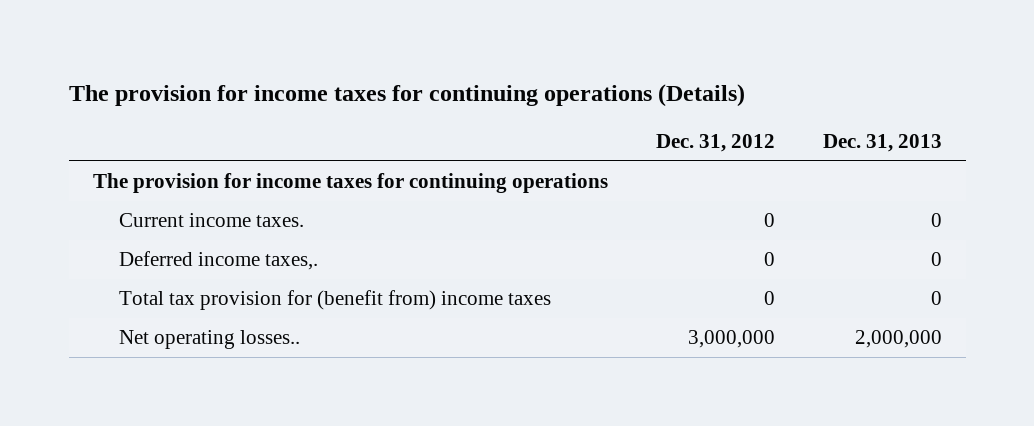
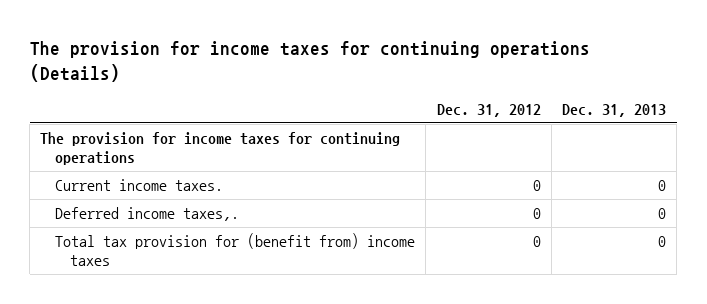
[119,330,301,350] Net operating losses.. -> none

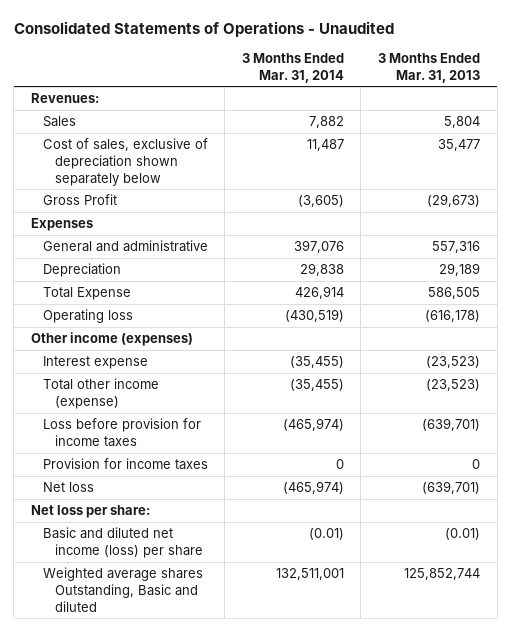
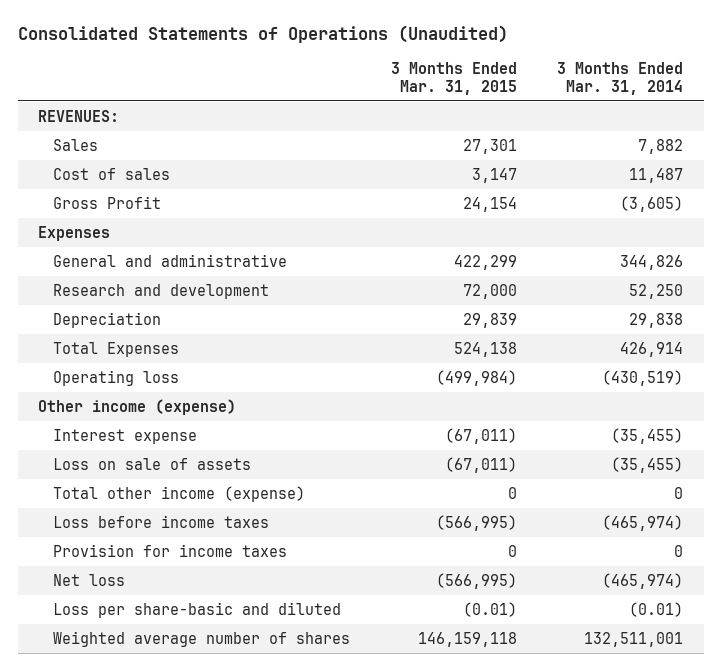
[13,20,394,37] Consolidated Statements of Operations - Unaudited -> [17,24,508,43] Consolidated Statements of Operations (Unaudited)
[377,52,480,83] 3 Months Ended Mar. 31, 2013 -> none
none -> [390,61,517,95] 3 Months Ended Mar. 31, 2015
[30,93,99,104] Revenues: -> [37,109,119,122] REVENUES:
[42,138,208,186] Cost of sales, exclusive of depreciation shown separately below -> [53,167,171,180] Cost of sales
[293,240,344,254] 397,076 -> [620,254,684,270] 344,826
none -> [53,283,270,299] Research and development
[42,287,131,301] Total Expense -> [53,341,180,357] Total Expenses
[30,332,193,347] Other income (expenses) -> [37,398,236,415] Other income (expense)
none -> [53,457,252,470] Loss on sale of assets
[289,379,344,392] (35,455) -> [674,486,684,499] 0
[42,418,201,447] Loss before provision for income taxes -> [53,514,270,528] Loss before income taxes
[30,505,150,519] Net loss per share: -> none
[42,527,203,558] Basic and diluted net income (loss) per share -> [53,601,342,618] Loss per share-basic and diluted
[42,567,203,612] Weighted average shares Outstanding, Basic and diluted -> [53,630,351,647] Weighted average number of shares

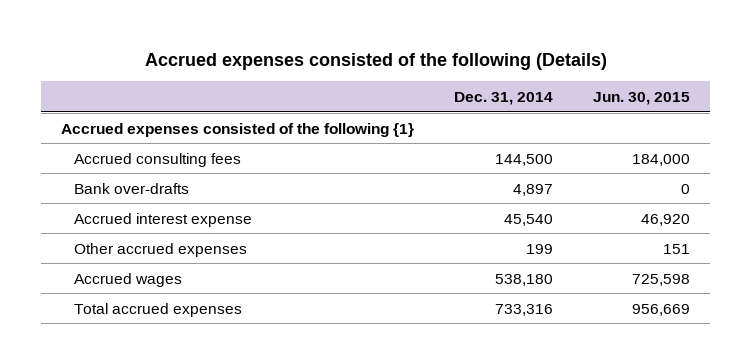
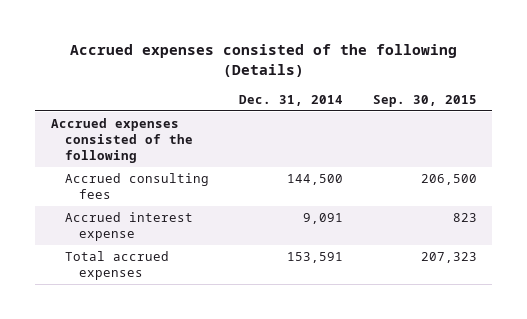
[592,91,690,105] Jun. 30, 2015 -> none
none -> [372,94,477,107] Sep. 30, 2015
[61,122,415,137] Accrued expenses consisted of the following {1} -> [50,118,193,163] Accrued expenses consisted of the following
[74,182,190,194] Bank over-drafts -> none
[74,242,248,257] Other accrued expenses -> none
[74,272,183,287] Accrued wages -> none
[504,213,554,226] 45,540 -> [302,213,343,225] 9,091
[495,303,554,316] 733,316 -> [286,252,343,264] 153,591

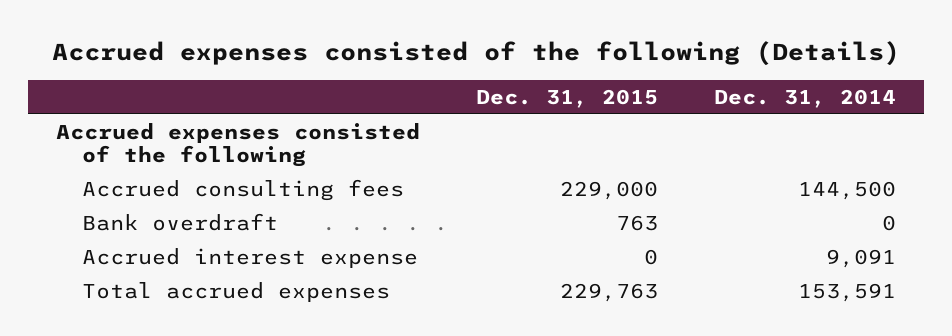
[372,94,477,107] Sep. 30, 2015 -> none
none -> [476,88,659,108] Dec. 31, 2015
none -> [82,212,279,231] Bank overdraft

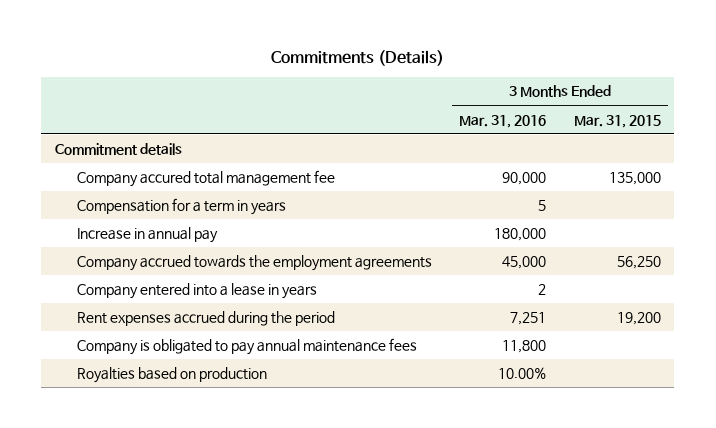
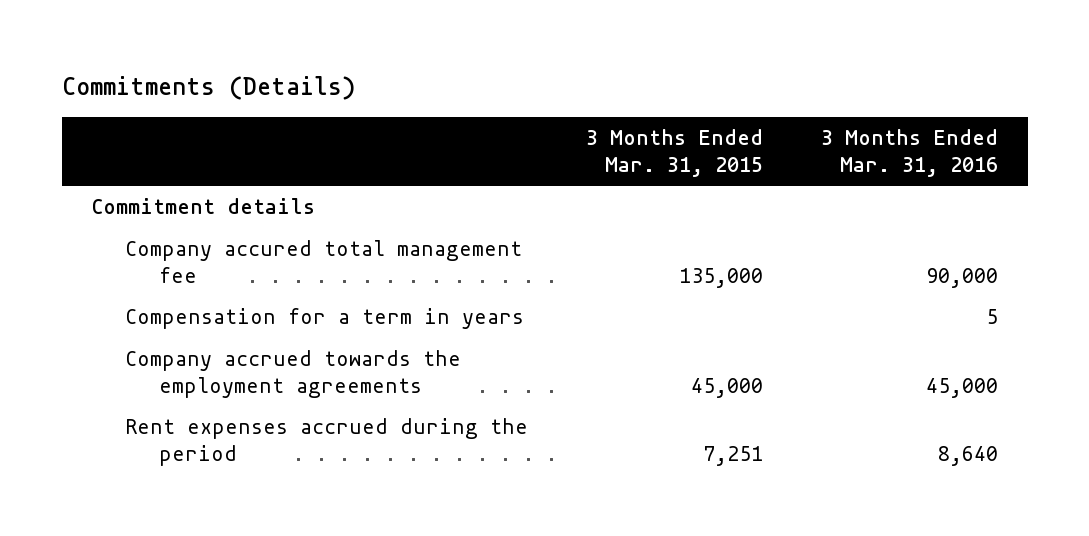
[76,227,218,244] Increase in annual pay -> none
[76,283,317,300] Company entered into a lease in years -> none
[76,338,417,356] Company is obligated to pay annual maintenance fees -> none
[76,367,267,384] Royalties based on production -> none
[616,256,661,270] 56,250 -> [691,377,764,398] 45,000
[510,312,547,326] 7,251 -> [938,445,999,466] 8,640
[616,312,661,326] 19,200 -> [703,445,764,466] 7,251

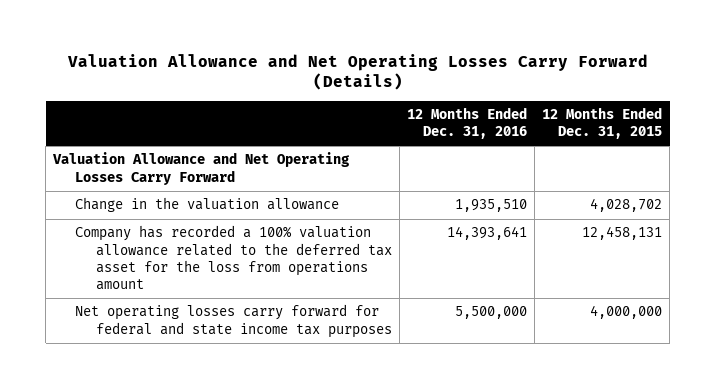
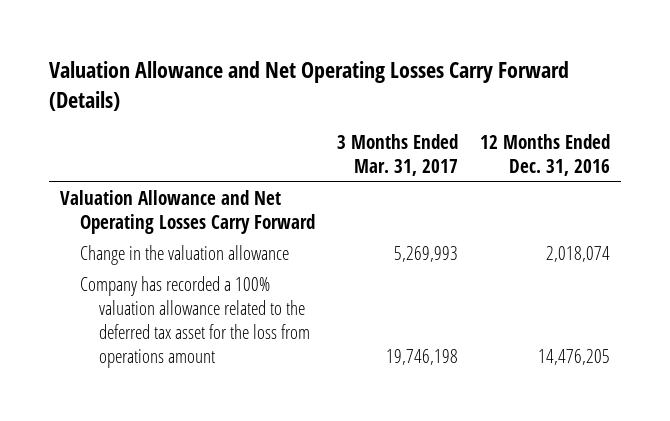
[542,107,663,140] 12 Months Ended Dec. 31, 2015 -> none
none -> [336,133,458,176] 3 Months Ended Mar. 31, 2017
[74,304,392,338] Net operating losses carry forward for federal and state income tax purposes -> none
[454,199,527,213] 1,935,510 -> [546,246,611,263] 2,018,074
[446,226,527,241] 14,393,641 -> [538,349,611,366] 14,476,205

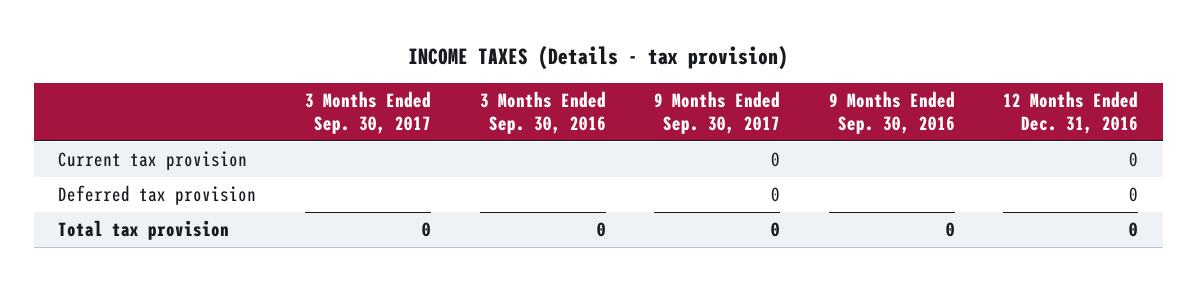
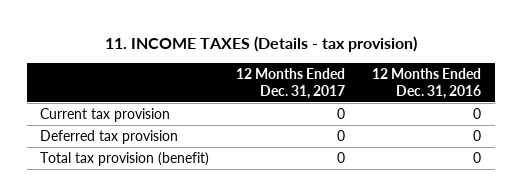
[408,45,789,70] INCOME TAXES (Details - tax provision) -> [104,35,417,52] 11. INCOME TAXES (Details - tax provision)
[305,91,432,135] 3 Months Ended Sep. 30, 2017 -> none
[479,91,606,135] 3 Months Ended Sep. 30, 2016 -> none
[654,91,781,135] 9 Months Ended Sep. 30, 2017 -> none
[828,91,955,135] 9 Months Ended Sep. 30, 2016 -> none
none -> [236,67,346,99] 12 Months Ended Dec. 31, 2017
[58,219,230,240] Total tax provision -> [40,152,210,167] Total tax provision (benefit)

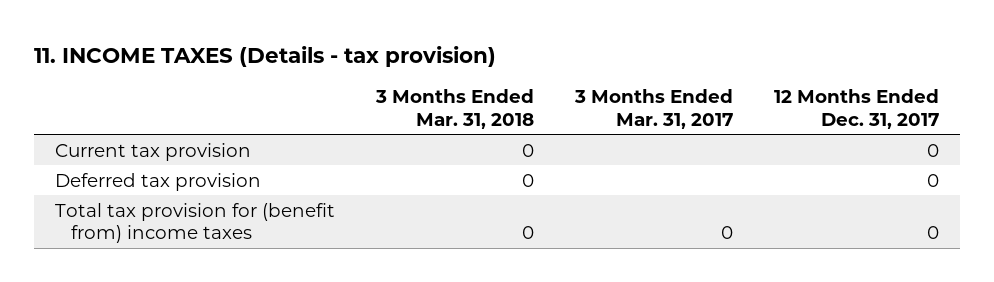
[372,67,482,99] 12 Months Ended Dec. 31, 2016 -> none
none -> [374,89,534,129] 3 Months Ended Mar. 31, 2018
none -> [574,89,734,129] 3 Months Ended Mar. 31, 2017
[40,152,210,167] Total tax provision (benefit) -> [54,202,335,244] Total tax provision for (benefit from) income taxes

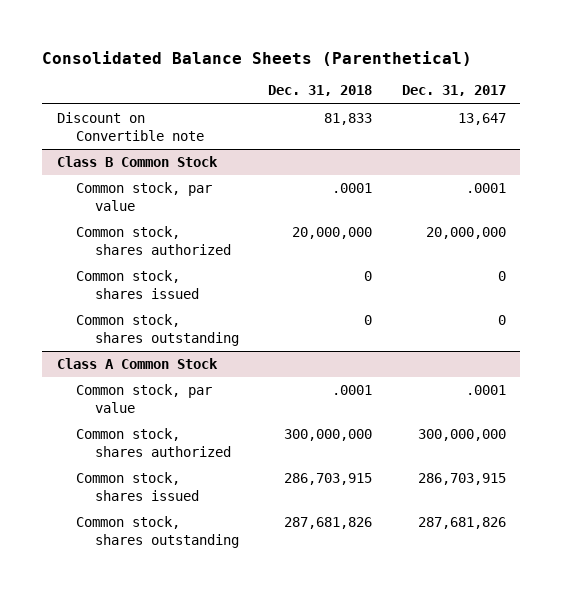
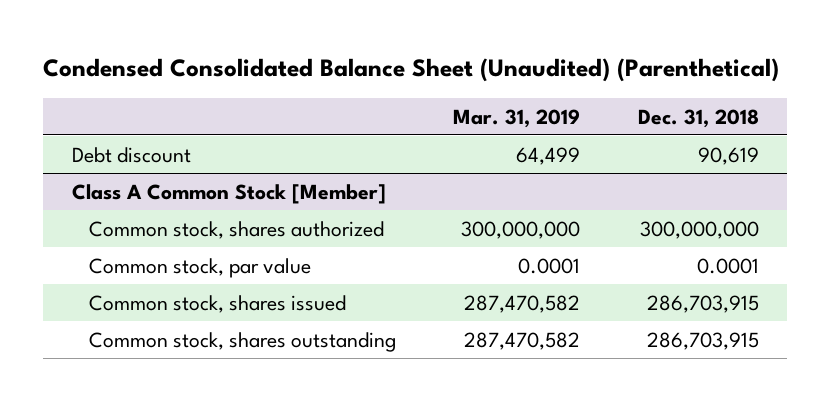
[42,50,473,66] Consolidated Balance Sheets (Parenthetical) -> [42,58,779,83] Condensed Consolidated Balance Sheet (Unaudited) (Parenthetical)
[401,85,506,97] Dec. 31, 2017 -> none
none -> [453,108,581,128] Mar. 31, 2019
[57,156,219,168] Class B Common Stock -> none
[76,182,213,211] Common stock, par value -> none
[76,226,232,255] Common stock, shares authorized -> none
[76,270,200,299] Common stock, shares issued -> none
[76,314,240,346] Common stock, shares outstanding -> none
[76,384,213,413] Common stock, par value -> none
[57,112,205,141] Discount on Convertible note -> [71,146,191,163] Debt discount
[324,113,373,126] 81,833 -> [697,146,759,165] 90,619
[57,358,219,370] Class A Common Stock -> [71,183,386,204] Class A Common Stock [Member]
none -> [88,257,311,278] Common stock, par value
[284,517,373,530] 287,681,826 -> [646,331,759,350] 286,703,915

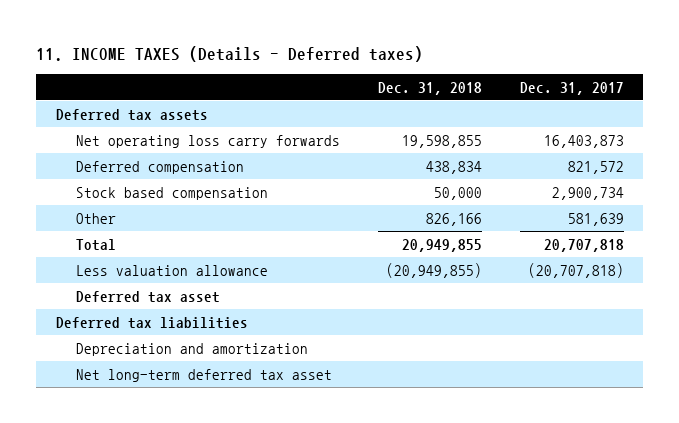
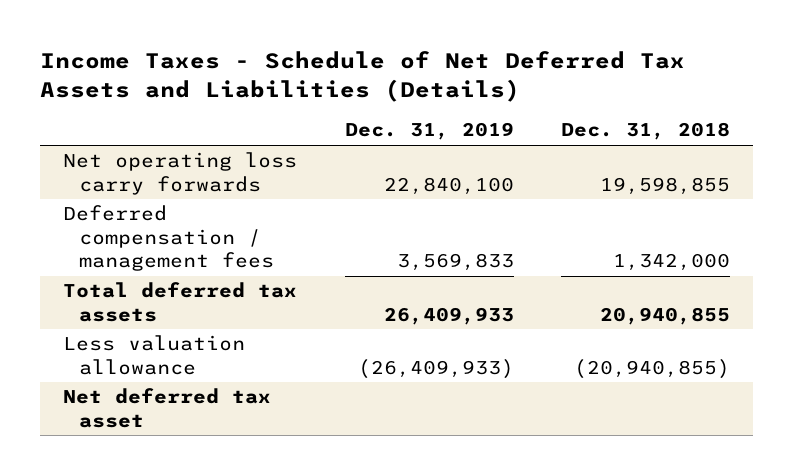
[36,46,424,63] 11. INCOME TAXES (Details - Deferred taxes) -> [39,51,685,102] Income Taxes - Schedule of Net Deferred Tax Assets and Liabilities (Details)
[519,81,624,95] Dec. 31, 2017 -> none
none -> [344,122,514,141] Dec. 31, 2019
[55,108,208,121] Deferred tax assets -> none
[75,186,268,200] Stock based compensation -> none
[75,212,116,224] Other -> none
[55,316,248,329] Deferred tax liabilities -> none
[75,342,308,356] Depreciation and amortization -> none
[75,368,332,382] Net long-term deferred tax asset -> none
[75,160,244,174] Deferred compensation -> [63,205,275,272] Deferred compensation / management fees
[425,160,482,174] 438,834 -> [612,253,730,272] 1,342,000
[75,238,116,251] Total -> [63,282,298,322] Total deferred tax assets
[401,238,482,252] 20,949,855 -> [599,306,730,325] 20,940,855
[385,262,482,278] (20,949,855) -> [573,358,730,379] (20,940,855)
[75,290,220,303] Deferred tax asset -> [63,388,272,428] Net deferred tax asset

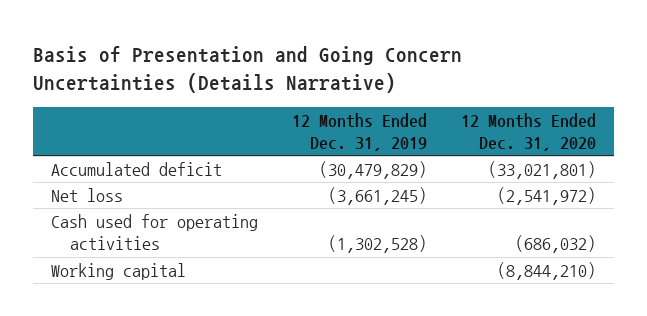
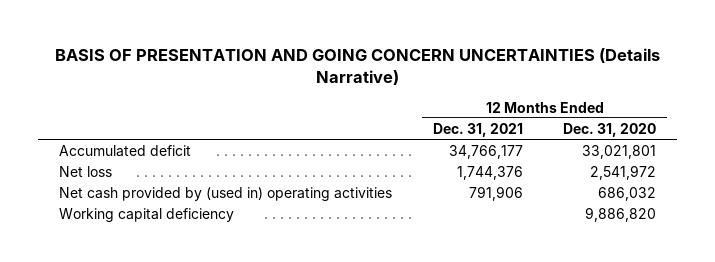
[33,46,463,93] Basis of Presentation and Going Concern Uncertainties (Details Narrative) -> [54,47,660,85] BASIS OF PRESENTATION AND GOING CONCERN UNCERTAINTIES (Details Narrative)
[292,112,428,151] 12 Months Ended Dec. 31, 2019 -> none
none -> [432,122,523,137] Dec. 31, 2021
[488,160,597,179] (33,021,801) -> [582,144,657,159] 33,021,801
[497,186,597,205] (2,541,972) -> [590,164,657,180] 2,541,972
[50,213,258,251] Cash used for operating activities -> [58,186,392,201] Net cash provided by (used in) operating activities
[515,235,597,254] (686,032) -> [598,186,657,201] 686,032
[50,262,186,280] Working capital -> [58,207,234,222] Working capital deficiency
[497,261,597,280] (8,844,210) -> [585,206,657,222] 9,886,820

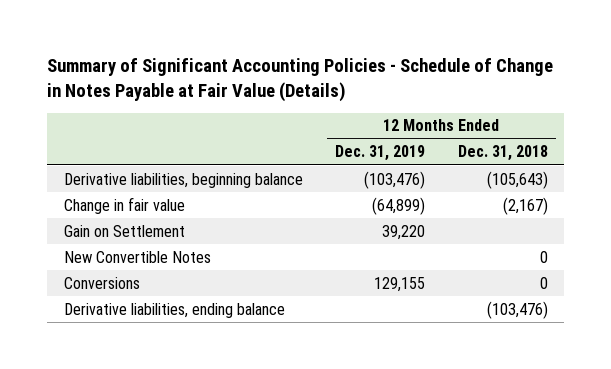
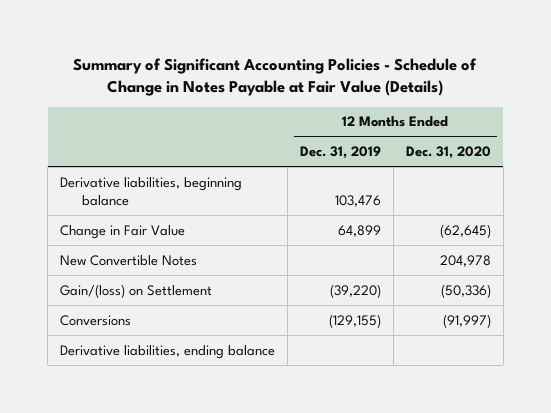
[457,145,548,162] Dec. 31, 2018 -> none
none -> [405,146,491,160] Dec. 31, 2020
[63,224,185,237] Gain on Settlement -> none
[364,170,426,189] (103,476) -> [334,195,381,208] 103,476
[63,196,185,214] Change in fair value -> [59,224,185,239] Change in Fair Value
[372,196,426,215] (64,899) -> [337,224,381,237] 64,899
none -> [59,283,212,298] Gain/(loss) on Settlement
[374,276,426,292] 129,155 -> [328,313,381,328] (129,155)

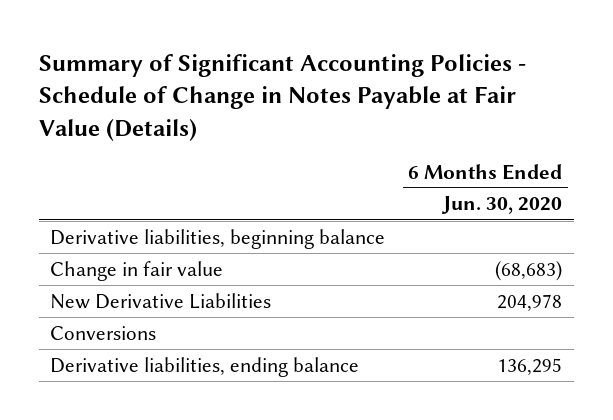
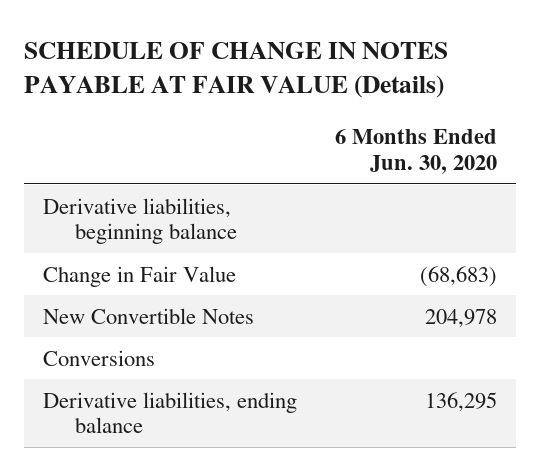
[38,54,526,141] Summary of Significant Accounting Policies - Schedule of Change in Notes Payable at Fair Value (Details) -> [23,41,448,99] SCHEDULE OF CHANGE IN NOTES PAYABLE AT FAIR VALUE (Details)
[50,260,224,281] Change in fair value -> [42,265,236,287] Change in Fair Value
[50,292,272,309] New Derivative Liabilities -> [42,307,254,324] New Convertible Notes

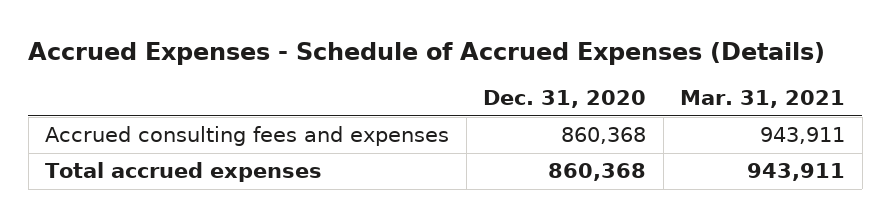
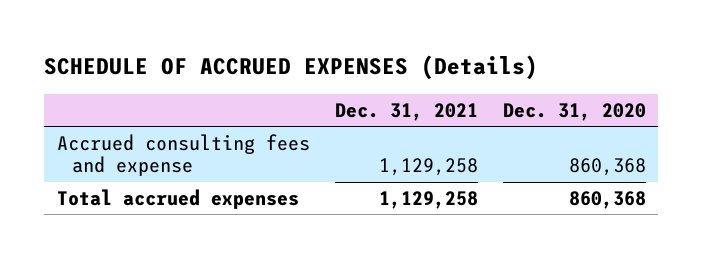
[28,41,826,65] Accrued Expenses - Schedule of Accrued Expenses (Details) -> [44,55,539,81] SCHEDULE OF ACCRUED EXPENSES (Details)
[680,90,846,109] Mar. 31, 2021 -> none
none -> [334,102,478,121] Dec. 31, 2021
[45,126,450,147] Accrued consulting fees and expenses -> [56,133,310,177] Accrued consulting fees and expense

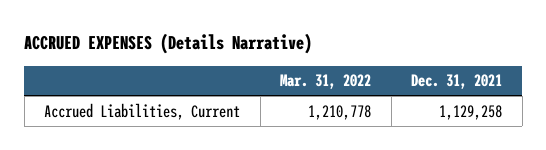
[44,55,539,81] SCHEDULE OF ACCRUED EXPENSES (Details) -> [24,33,313,55] ACCRUED EXPENSES (Details Narrative)
[502,102,646,121] Dec. 31, 2020 -> none
none -> [280,74,372,90] Mar. 31, 2022
[56,133,310,177] Accrued consulting fees and expense -> none
[56,188,299,209] Total accrued expenses -> [44,102,241,120] Accrued Liabilities, Current

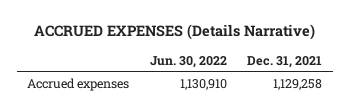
[280,74,372,90] Mar. 31, 2022 -> none
none -> [149,55,227,68] Jun. 30, 2022
[44,102,241,120] Accrued Liabilities, Current -> [27,77,130,91] Accrued expenses

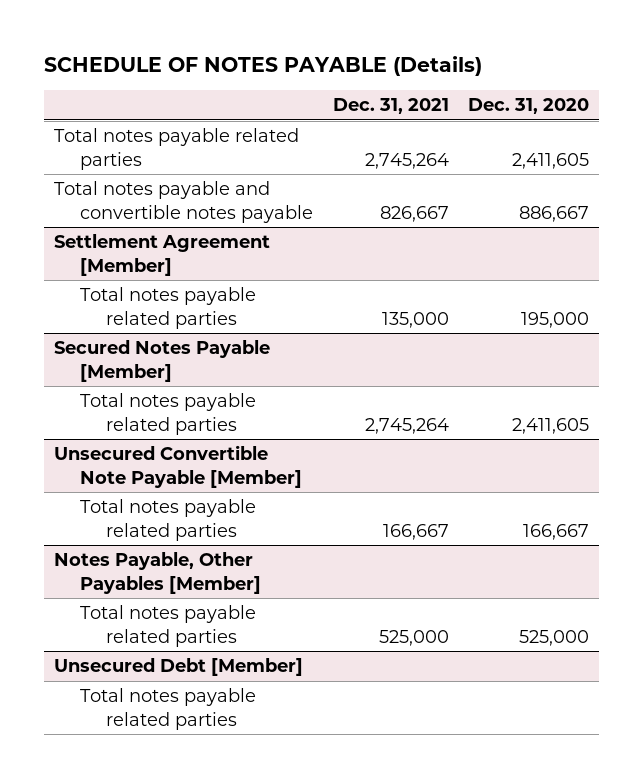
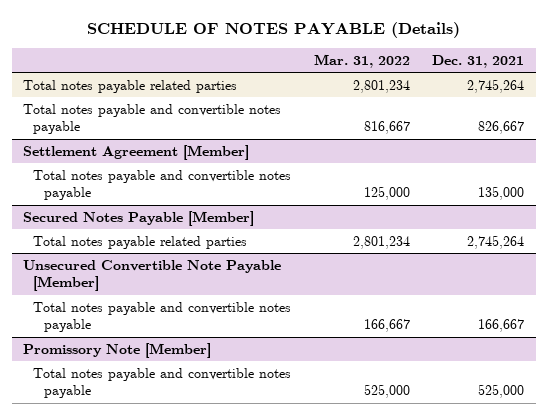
[468,98,590,115] Dec. 31, 2020 -> none
none -> [313,53,410,68] Mar. 31, 2022
[80,287,257,329] Total notes payable related parties -> [33,170,292,201] Total notes payable and convertible notes payable
[53,552,262,594] Notes Payable, Other Payables [Member] -> none
[53,658,303,677] Unsecured Debt [Member] -> none
[80,688,257,730] Total notes payable related parties -> none
[80,499,257,541] Total notes payable related parties -> [33,302,292,333] Total notes payable and convertible notes payable
none -> [23,343,212,359] Promissory Note [Member]
[80,605,257,647] Total notes payable related parties -> [33,368,292,399] Total notes payable and convertible notes payable

